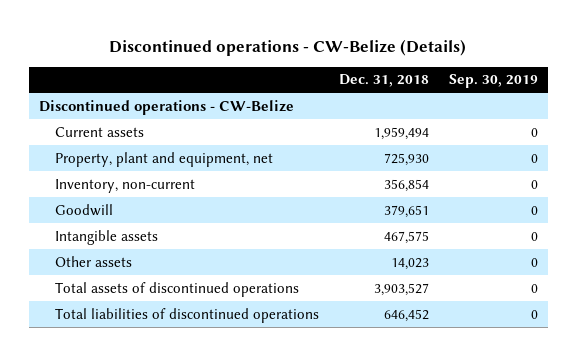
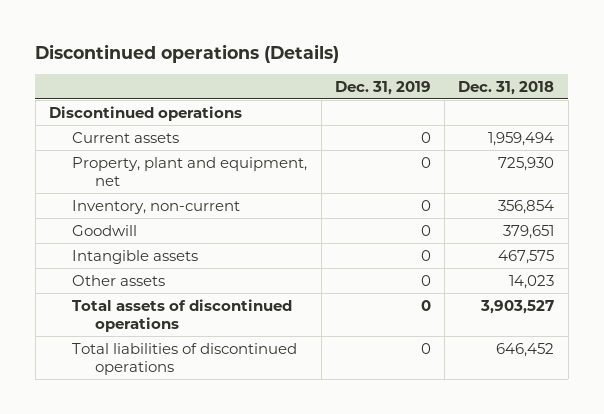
[109,38,467,56] Discontinued operations - CW-Belize (Details) -> [35,43,340,63] Discontinued operations (Details)
[448,74,538,89] Sep. 30, 2019 -> none
none -> [334,80,431,95] Dec. 31, 2019
[38,99,294,115] Discontinued operations - CW-Belize -> [49,105,243,121] Discontinued operations

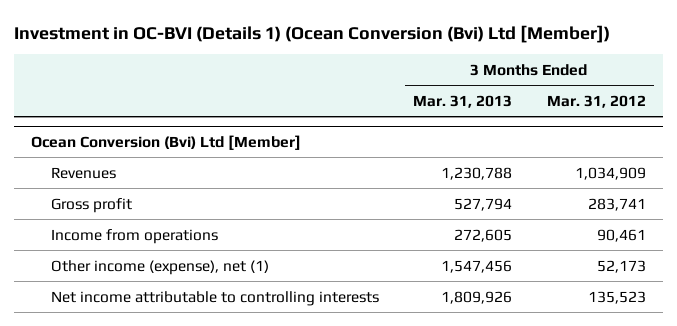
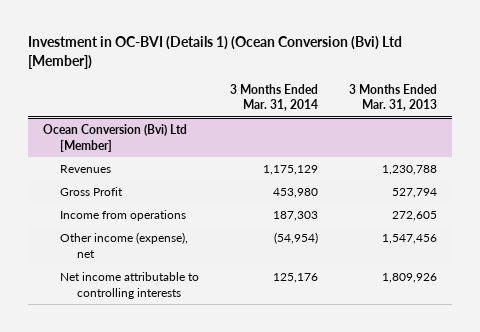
[546,95,646,109] Mar. 31, 2012 -> none
none -> [229,83,318,112] 3 Months Ended Mar. 31, 2014
[50,197,132,213] Gross profit -> [60,186,124,196] Gross Profit
[50,259,269,275] Other income (expense), net (1) -> [60,231,189,258] Other income (expense), net

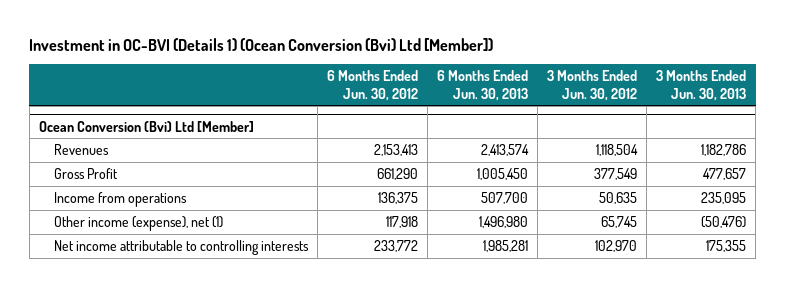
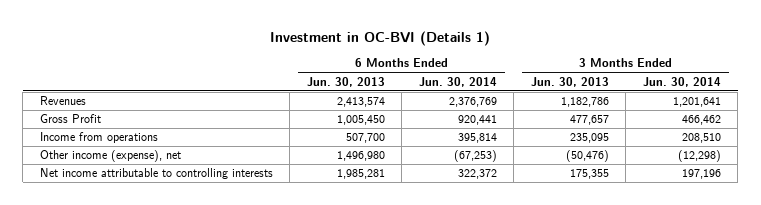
[29,37,494,51] Investment in OC-BVI (Details 1) (Ocean Conversion (Bvi) Ltd [Member]) -> [270,30,491,46] Investment in OC-BVI (Details 1)
[326,70,418,101] 6 Months Ended Jun. 30, 2012 -> none
[547,70,638,101] 3 Months Ended Jun. 30, 2012 -> none
none -> [418,76,497,87] Jun. 30, 2014
none -> [642,76,721,87] Jun. 30, 2014
[38,120,254,132] Ocean Conversion (Bvi) Ltd [Member] -> none
[53,215,223,231] Other income (expense), net (1) -> [39,150,181,163] Other income (expense), net

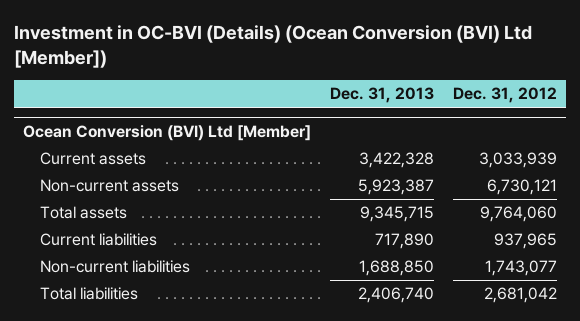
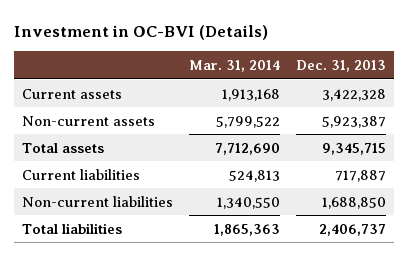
[13,24,532,68] Investment in OC-BVI (Details) (Ocean Conversion (BVI) Ltd [Member]) -> [14,24,269,40] Investment in OC-BVI (Details)
[452,87,557,104] Dec. 31, 2012 -> none
none -> [189,60,281,73] Mar. 31, 2014
[23,124,312,141] Ocean Conversion (BVI) Ltd [Member] -> none
[375,233,435,250] 717,890 -> [335,169,387,182] 717,887
[358,287,435,304] 2,406,740 -> [319,223,387,236] 2,406,737

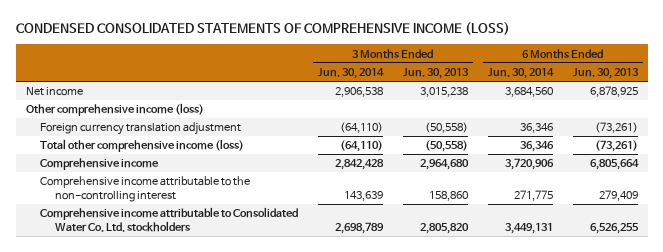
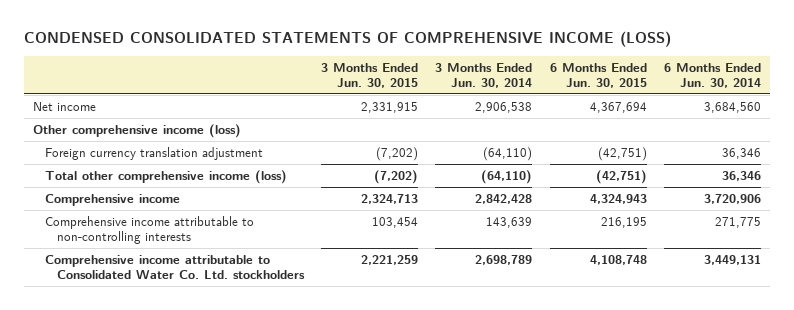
[402,68,469,80] Jun. 30, 2013 -> none
[572,68,639,80] Jun. 30, 2013 -> none
none -> [321,62,419,88] 3 Months Ended Jun. 30, 2015
none -> [549,62,647,88] 6 Months Ended Jun. 30, 2015
[40,176,251,202] Comprehensive income attributable to the non-controlling interest -> [44,215,254,244] Comprehensive income attributable to non-controlling interests

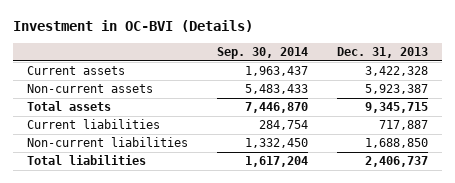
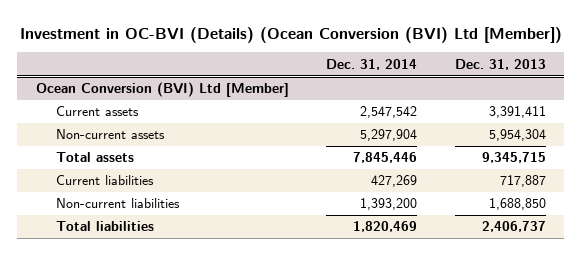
[12,20,253,33] Investment in OC-BVI (Details) -> [19,26,562,43] Investment in OC-BVI (Details) (Ocean Conversion (BVI) Ltd [Member])
[216,47,308,60] Sep. 30, 2014 -> none
none -> [326,58,418,70] Dec. 31, 2014
none -> [35,82,289,98] Ocean Conversion (BVI) Ltd [Member]
[364,66,428,77] 3,422,328 -> [488,106,546,119] 3,391,411
[364,84,428,95] 5,923,387 -> [488,129,546,142] 5,954,304

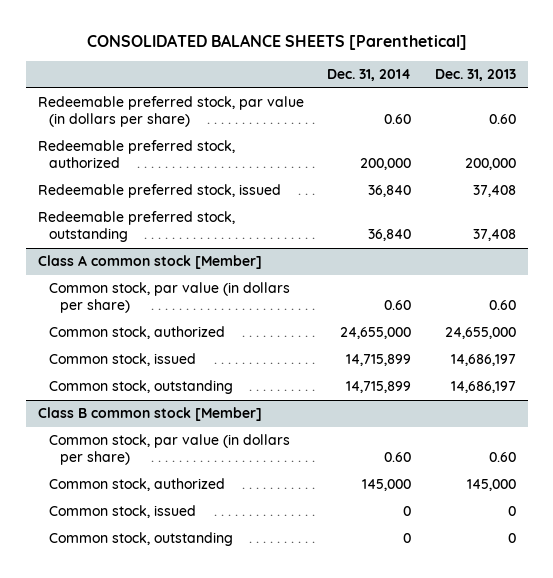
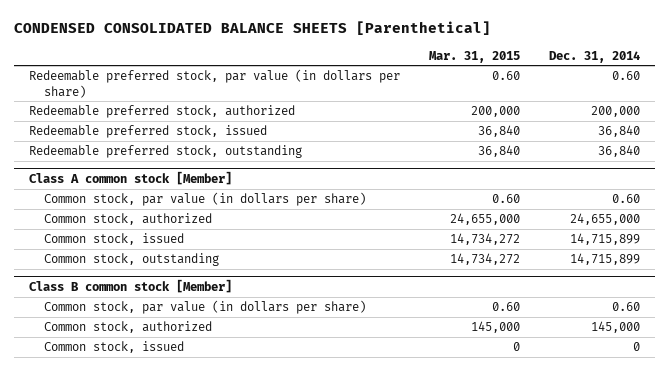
[86,34,467,51] CONSOLIDATED BALANCE SHEETS [Parenthetical] -> [14,21,492,36] CONDENSED CONSOLIDATED BALANCE SHEETS [Parenthetical]
[434,69,516,82] Dec. 31, 2013 -> none
none -> [429,50,521,63] Mar. 31, 2015
[48,532,233,547] Common stock, outstanding -> none

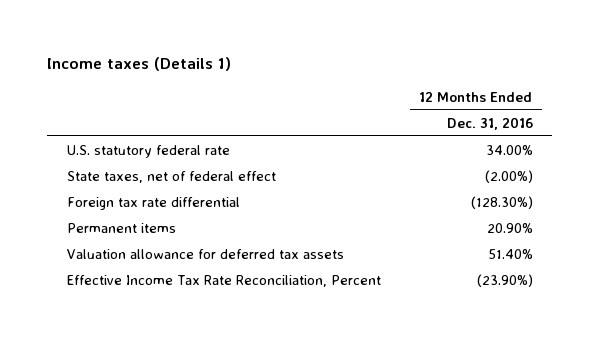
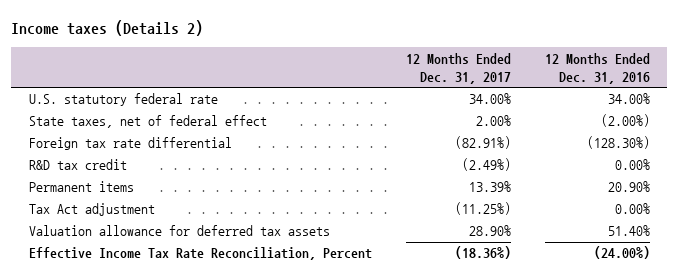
[47,57,232,72] Income taxes (Details 1) -> [11,20,204,37] Income taxes (Details 2)
none -> [405,52,511,84] 12 Months Ended Dec. 31, 2017
none -> [28,159,127,171] R&D tax credit
none -> [28,203,155,217] Tax Act adjustment
[476,273,533,287] (23.90%) -> [594,246,651,260] (24.00%)

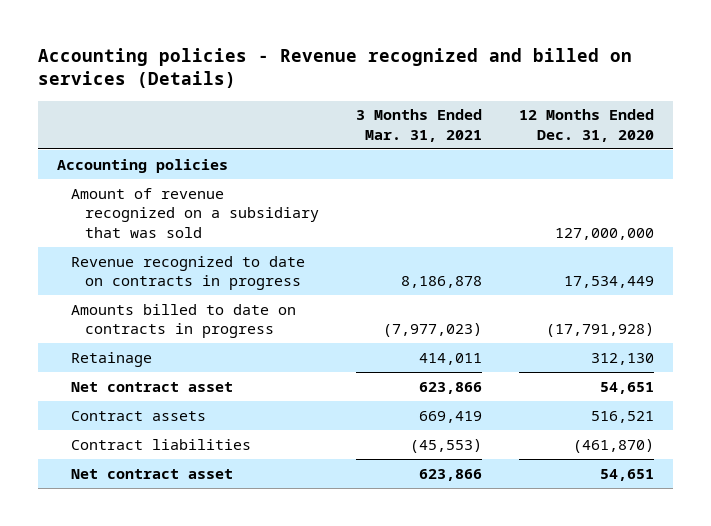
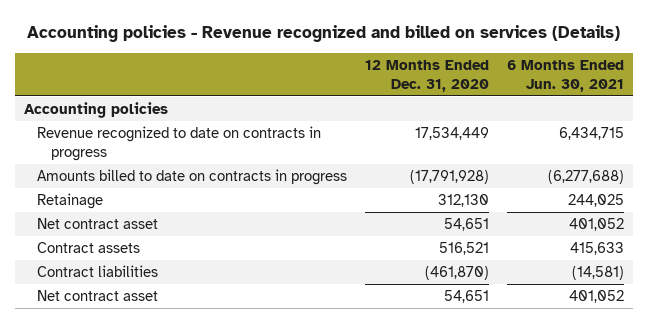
[356,109,483,143] 3 Months Ended Mar. 31, 2021 -> none
none -> [507,59,625,92] 6 Months Ended Jun. 30, 2021
[70,187,320,238] Amount of revenue recognized on a subsidiary that was sold -> none

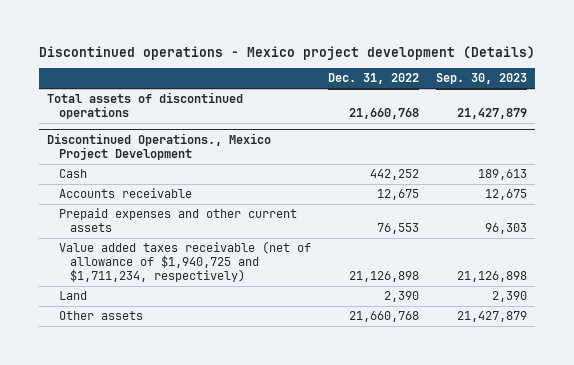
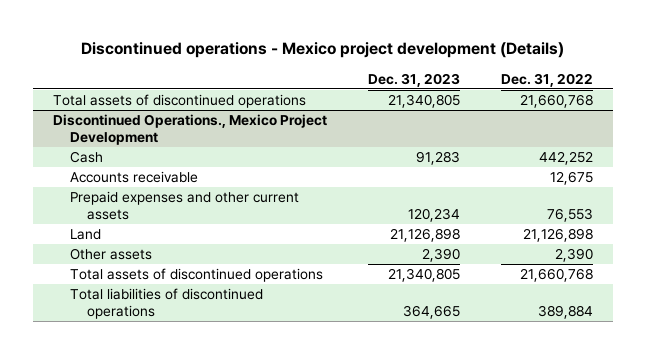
[435,73,527,85] Sep. 30, 2023 -> none
none -> [367,72,460,87] Dec. 31, 2023
[58,241,311,283] Value added taxes receivable (net of allowance of $1,940,725 and $1,711,234, respectively) -> none
[383,291,419,303] 2,390 -> [522,228,593,243] 21,126,898
[348,311,419,323] 21,660,768 -> [554,248,593,263] 2,390
none -> [69,268,323,283] Total assets of discontinued operations
none -> [69,288,263,320] Total liabilities of discontinued operations

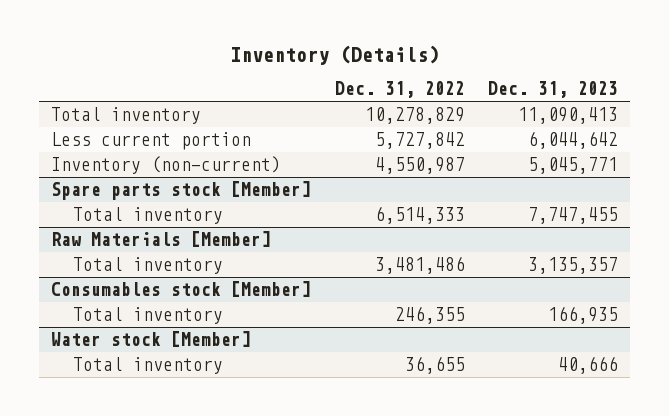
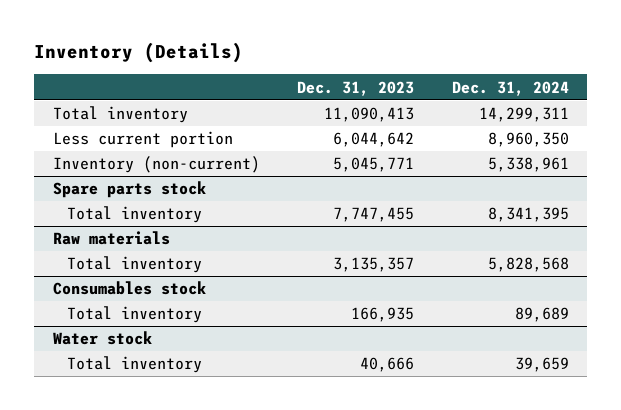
[334,81,465,99] Dec. 31, 2022 -> none
none -> [451,80,569,96] Dec. 31, 2024
[50,181,311,201] Spare parts stock [Member] -> [52,181,206,199] Spare parts stock
[50,231,271,248] Raw Materials [Member] -> [52,231,170,246] Raw materials
[50,281,311,298] Consumables stock [Member] -> [52,281,206,296] Consumables stock
[50,331,251,348] Water stock [Member] -> [52,331,152,346] Water stock

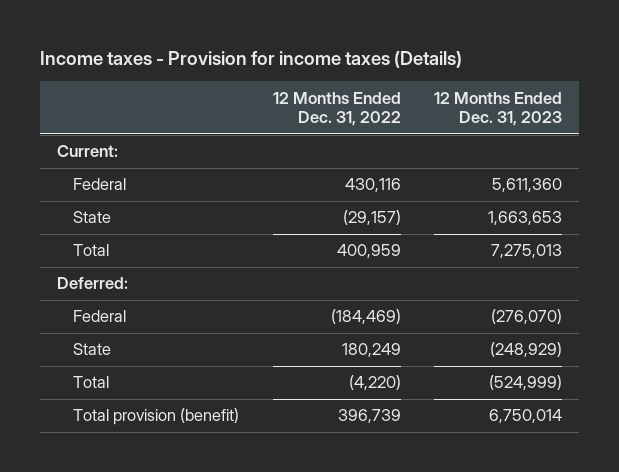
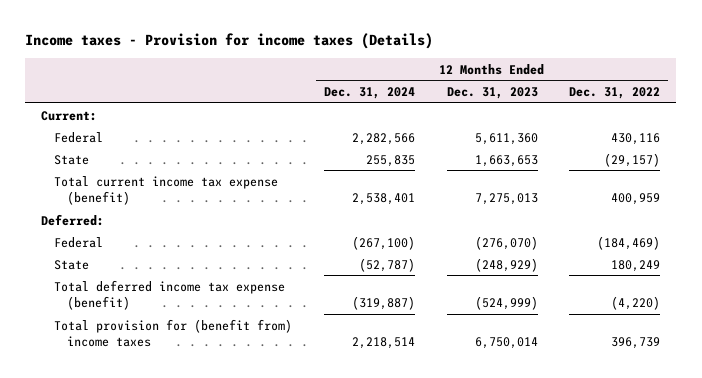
none -> [323,86,415,99] Dec. 31, 2024
[72,244,109,257] Total -> [53,175,278,206] Total current income tax expense (benefit)
[72,376,109,389] Total -> [53,279,285,311] Total deferred income tax expense (benefit)
[72,408,239,426] Total provision (benefit) -> [53,318,292,348] Total provision for (benefit from) income taxes

